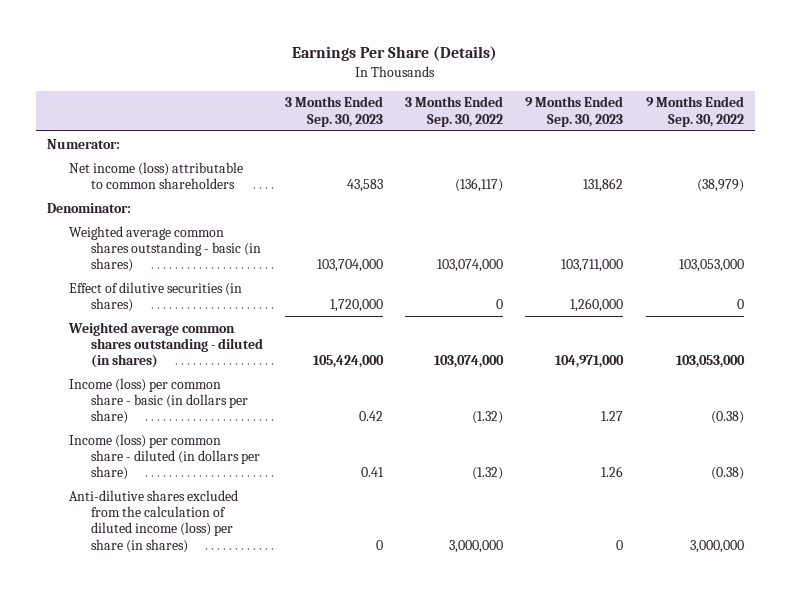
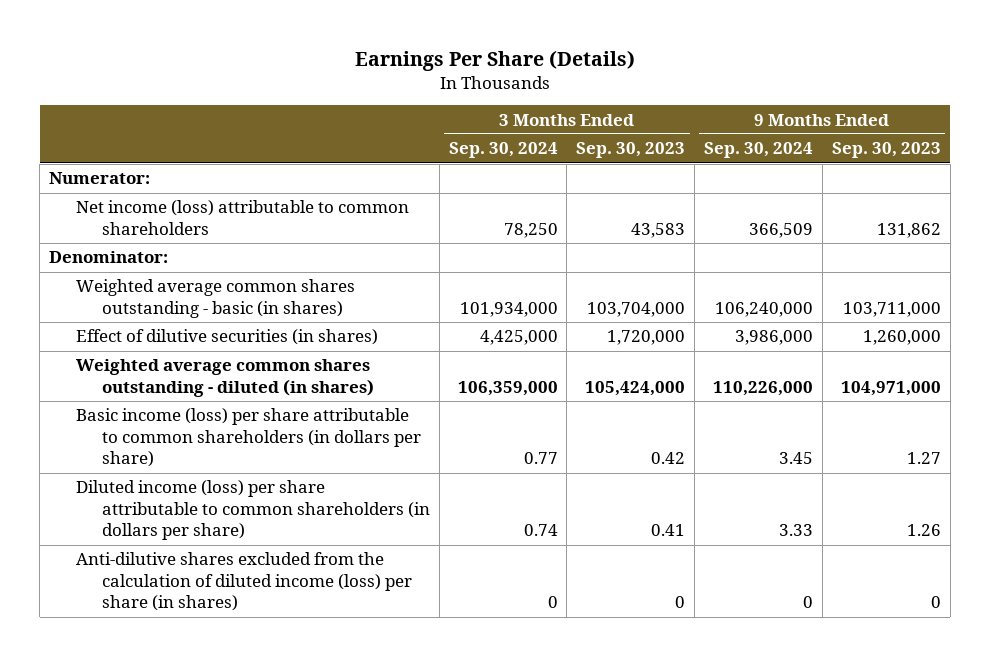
[405,96,504,127] 3 Months Ended Sep. 30, 2022 -> none
[645,96,744,127] 9 Months Ended Sep. 30, 2022 -> none
none -> [448,142,558,159] Sep. 30, 2024
none -> [703,142,813,159] Sep. 30, 2024
[68,377,248,425] Income (loss) per common share - basic (in dollars per share) -> [75,408,421,468] Basic income (loss) per share attributable to common shareholders (in dollars per share)
[68,433,260,481] Income (loss) per common share - diluted (in dollars per share) -> [75,480,430,541] Diluted income (loss) per share attributable to common shareholders (in dollars per share)

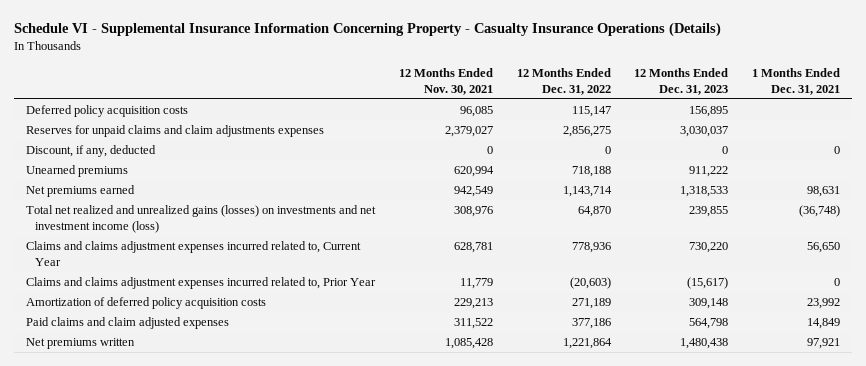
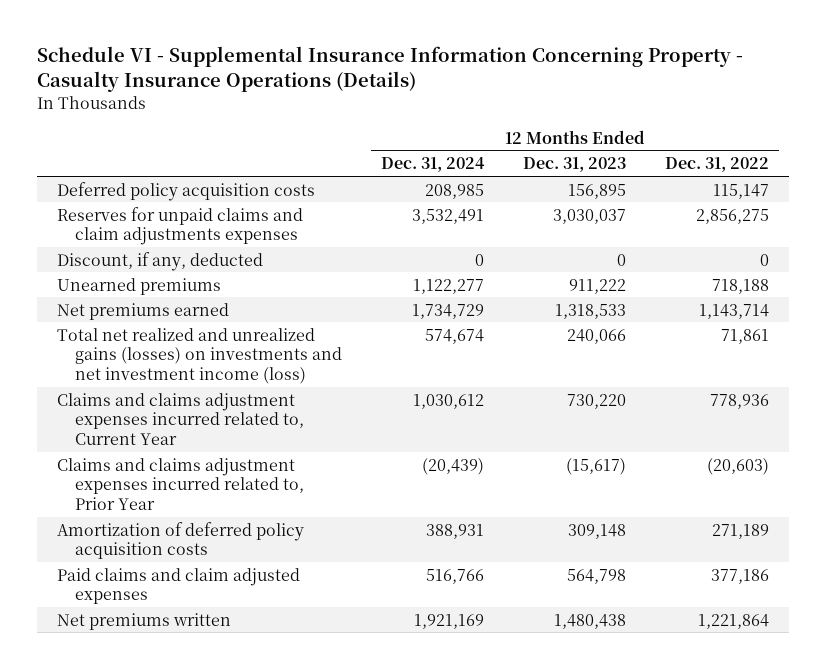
[398,68,493,95] 12 Months Ended Nov. 30, 2021 -> none
[752,68,841,95] 1 Months Ended Dec. 31, 2021 -> none
none -> [381,157,486,173] Dec. 31, 2024
[577,206,611,218] 64,870 -> [721,328,770,344] 71,861
[689,206,729,218] 239,855 -> [567,328,627,344] 240,066

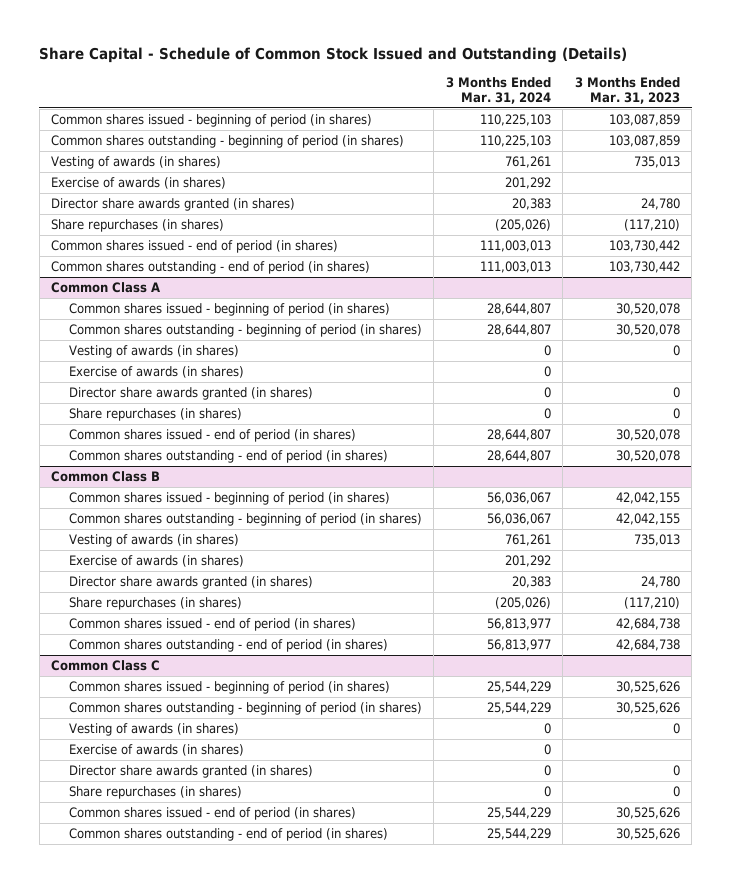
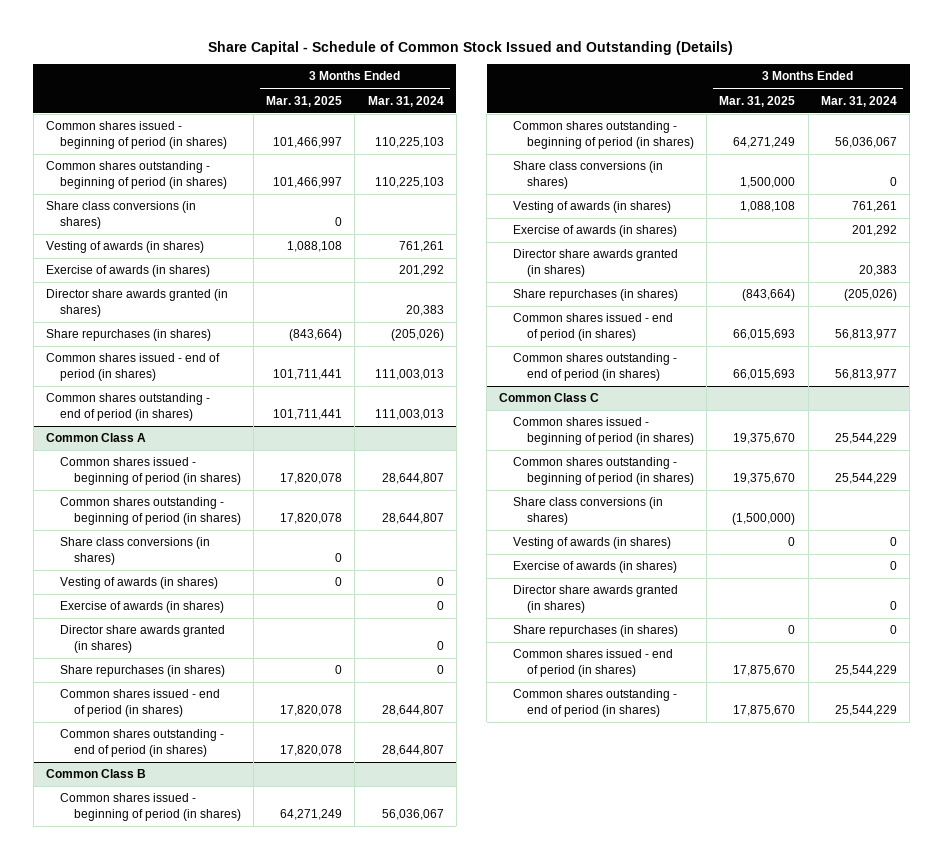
[574,77,680,105] 3 Months Ended Mar. 31, 2023 -> none
none -> [266,95,343,107] Mar. 31, 2025
none -> [46,201,197,229] Share class conversions (in shares)
none -> [59,537,210,565] Share class conversions (in shares)
none -> [513,161,664,189] Share class conversions (in shares)
none -> [513,497,664,525] Share class conversions (in shares)

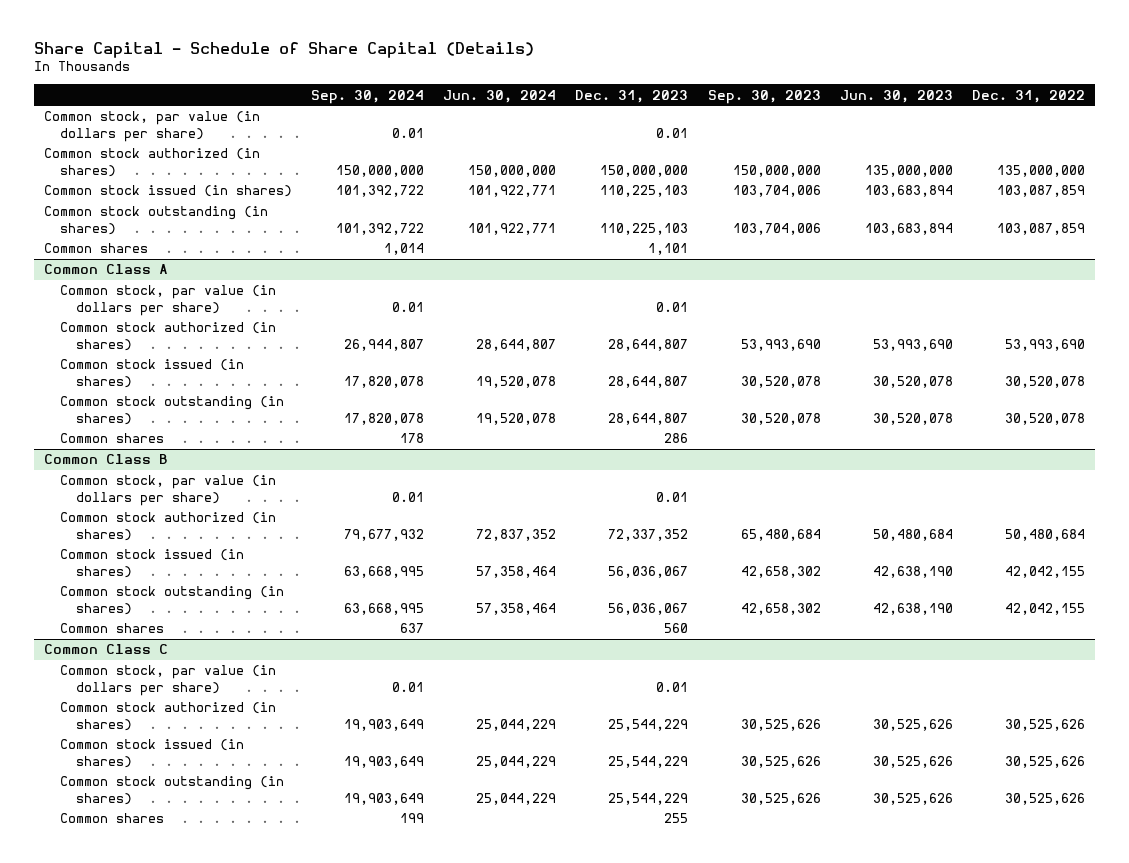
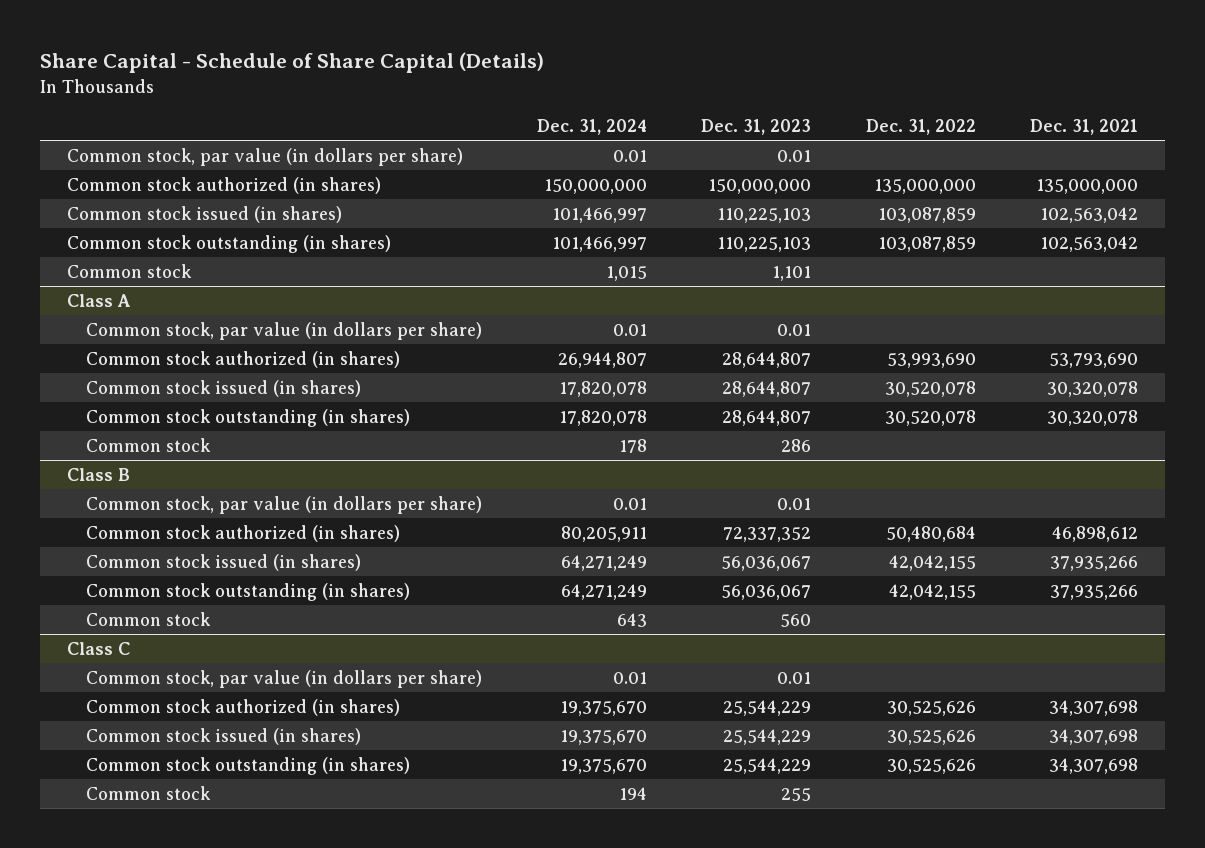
[310,89,424,104] Sep. 30, 2024 -> none
[443,89,557,103] Jun. 30, 2024 -> none
[707,89,821,104] Sep. 30, 2023 -> none
[839,89,953,103] Jun. 30, 2023 -> none
none -> [536,118,647,135] Dec. 31, 2024
none -> [1030,118,1139,135] Dec. 31, 2021
[43,243,148,254] Common shares -> [67,263,193,278] Common stock
[43,264,168,275] Common Class A -> [67,293,132,307] Class A
[59,433,164,444] Common shares -> [86,437,212,452] Common stock
[43,454,168,465] Common Class B -> [67,467,131,481] Class B
[59,623,164,634] Common shares -> [86,611,212,626] Common stock
[43,644,168,655] Common Class C -> [67,641,131,655] Class C
[59,813,164,824] Common shares -> [86,785,212,800] Common stock

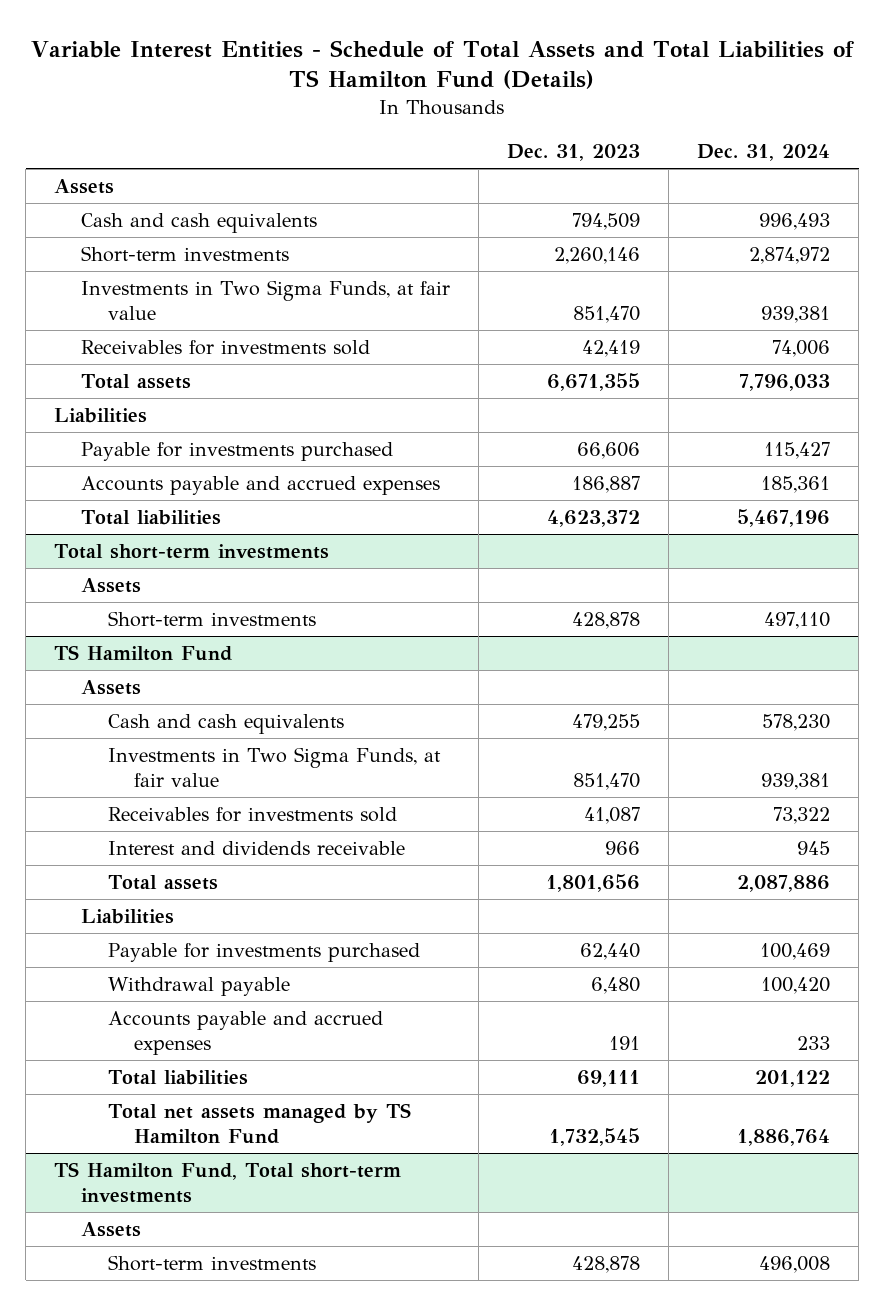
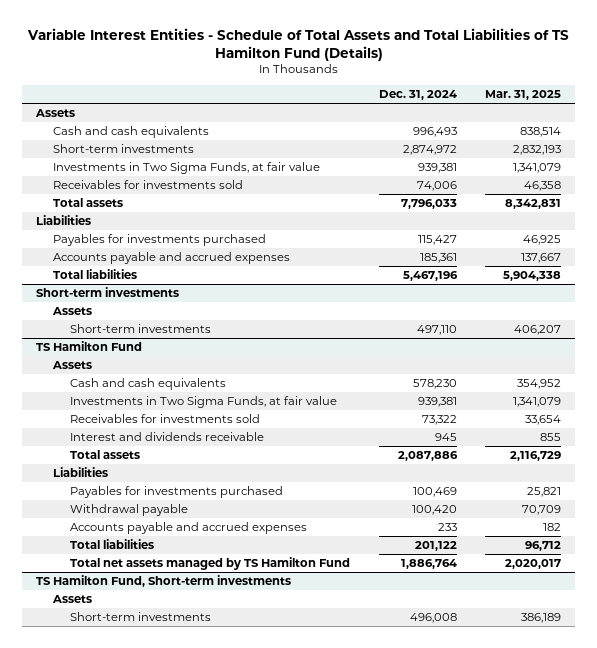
[507,143,641,161] Dec. 31, 2023 -> none
none -> [485,90,562,101] Mar. 31, 2025
[80,442,393,462] Payable for investments purchased -> [53,234,267,247] Payables for investments purchased
[54,544,330,560] Total short-term investments -> [36,287,180,298] Short-term investments
[107,943,420,963] Payable for investments purchased -> [70,486,284,499] Payables for investments purchased
[54,1162,402,1204] TS Hamilton Fund, Total short-term investments -> [36,575,292,588] TS Hamilton Fund, Short-term investments

